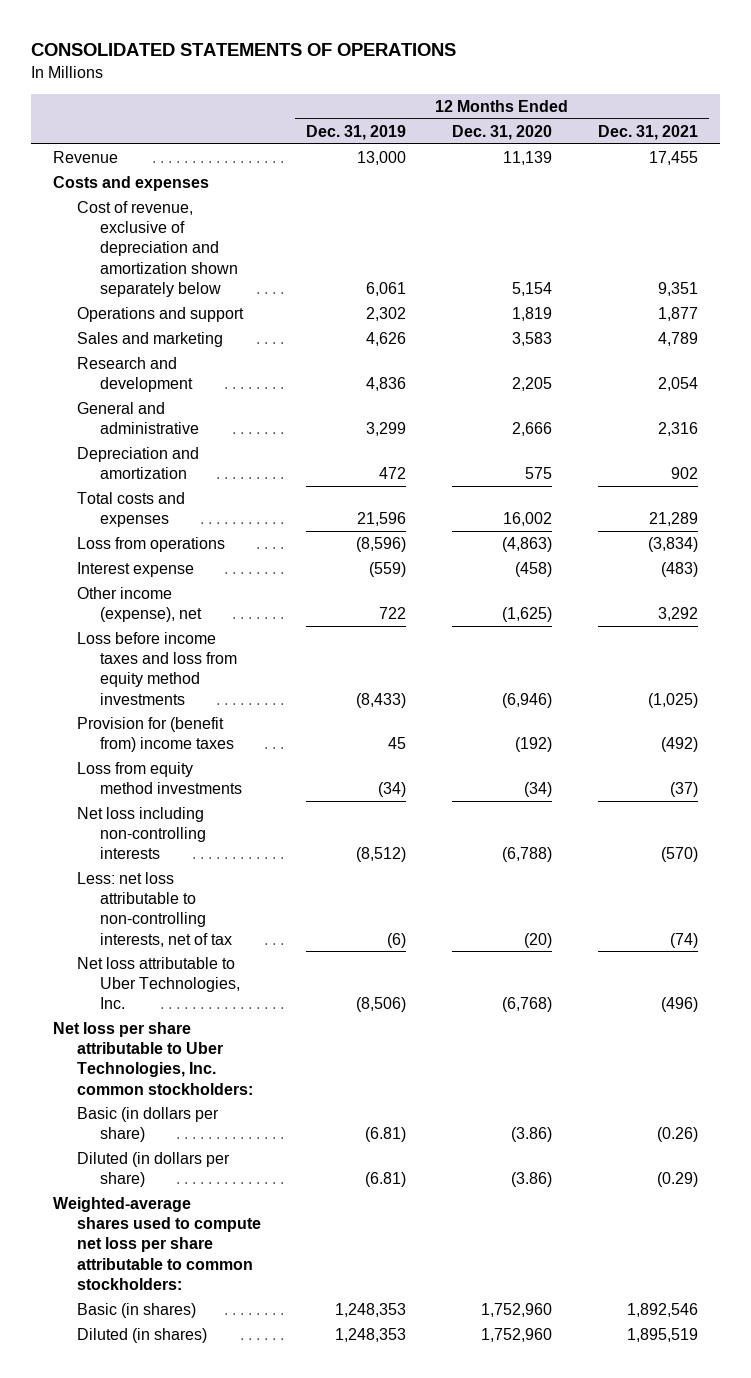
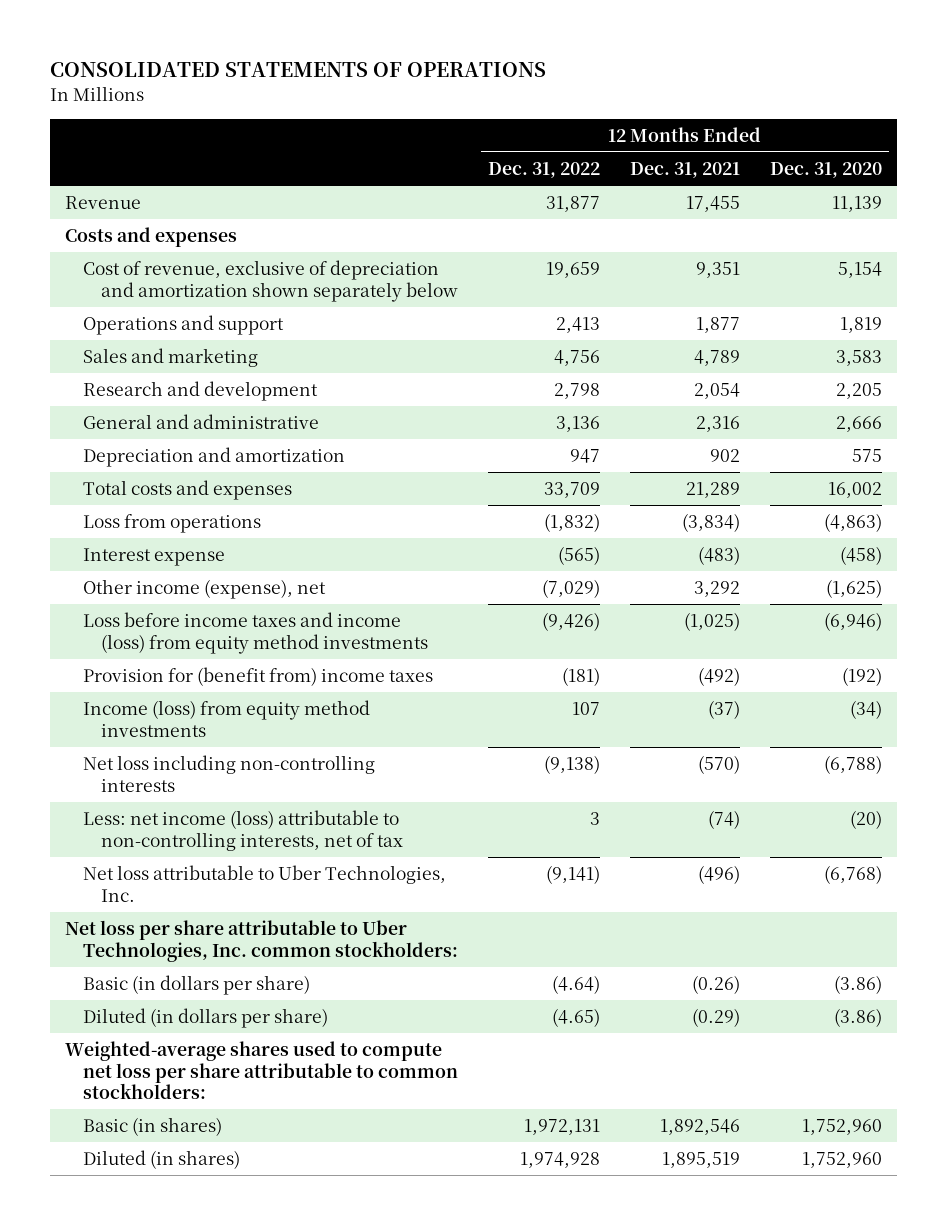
[306,124,407,140] Dec. 31, 2019 -> none
none -> [487,162,600,179] Dec. 31, 2022
[76,632,238,705] Loss before income taxes and loss from equity method investments -> [83,612,429,654] Loss before income taxes and income (loss) from equity method investments
[76,762,243,795] Loss from equity method investments -> [83,700,371,737] Income (loss) from equity method investments
[76,872,233,947] Less: net loss attributable to non-controlling interests, net of tax -> [83,810,404,851] Less: net income (loss) attributable to non-controlling interests, net of tax

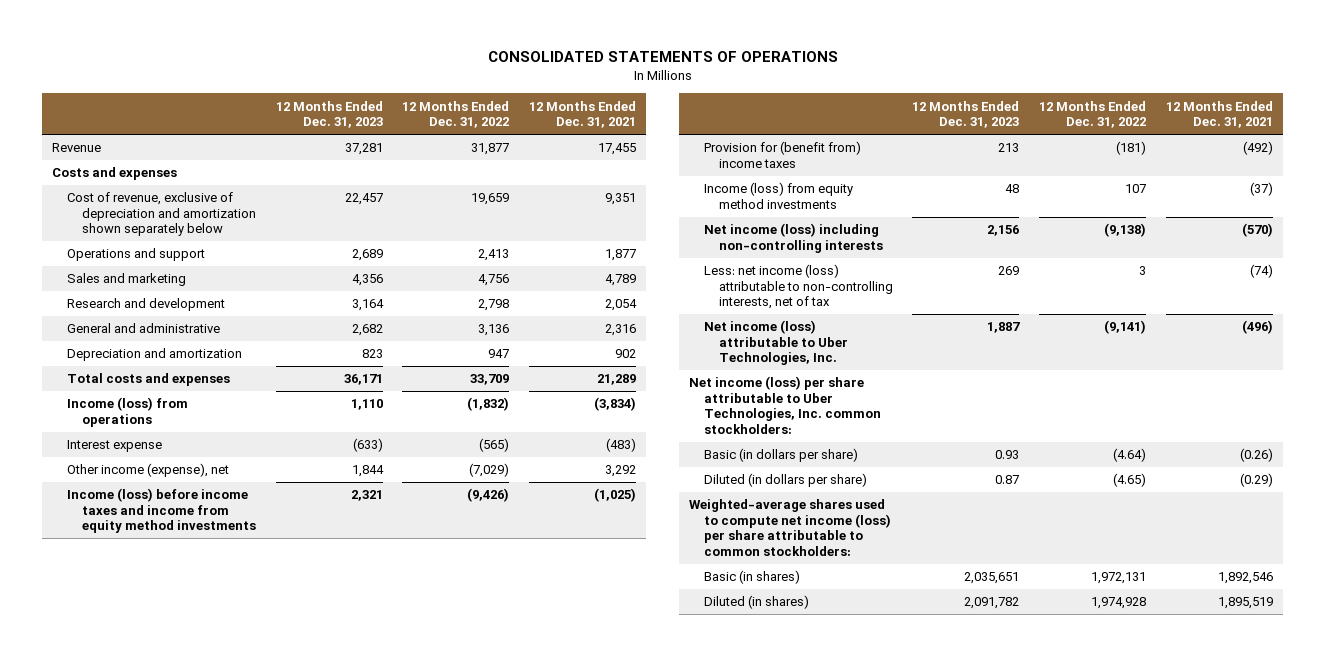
[769,162,882,179] Dec. 31, 2020 -> none
none -> [275,100,383,129] 12 Months Ended Dec. 31, 2023
[83,514,262,534] Loss from operations -> [66,397,188,427] Income (loss) from operations
[83,612,429,654] Loss before income taxes and income (loss) from equity method investments -> [66,488,256,534] Income (loss) before income taxes and income from equity method investments
[83,755,376,792] Net loss including non-controlling interests -> [703,223,883,253] Net income (loss) including non-controlling interests
[83,865,447,902] Net loss attributable to Uber Technologies, Inc. -> [703,320,848,366] Net income (loss) attributable to Uber Technologies, Inc.
[65,920,459,962] Net loss per share attributable to Uber Technologies, Inc. common stockholders: -> [688,376,881,434] Net income (loss) per share attributable to Uber Technologies, Inc. common stockholders:
[65,1041,459,1100] Weighted-average shares used to compute net loss per share attributable to common stockholders: -> [688,499,891,556] Weighted-average shares used to compute net income (loss) per share attributable to common stockholders:

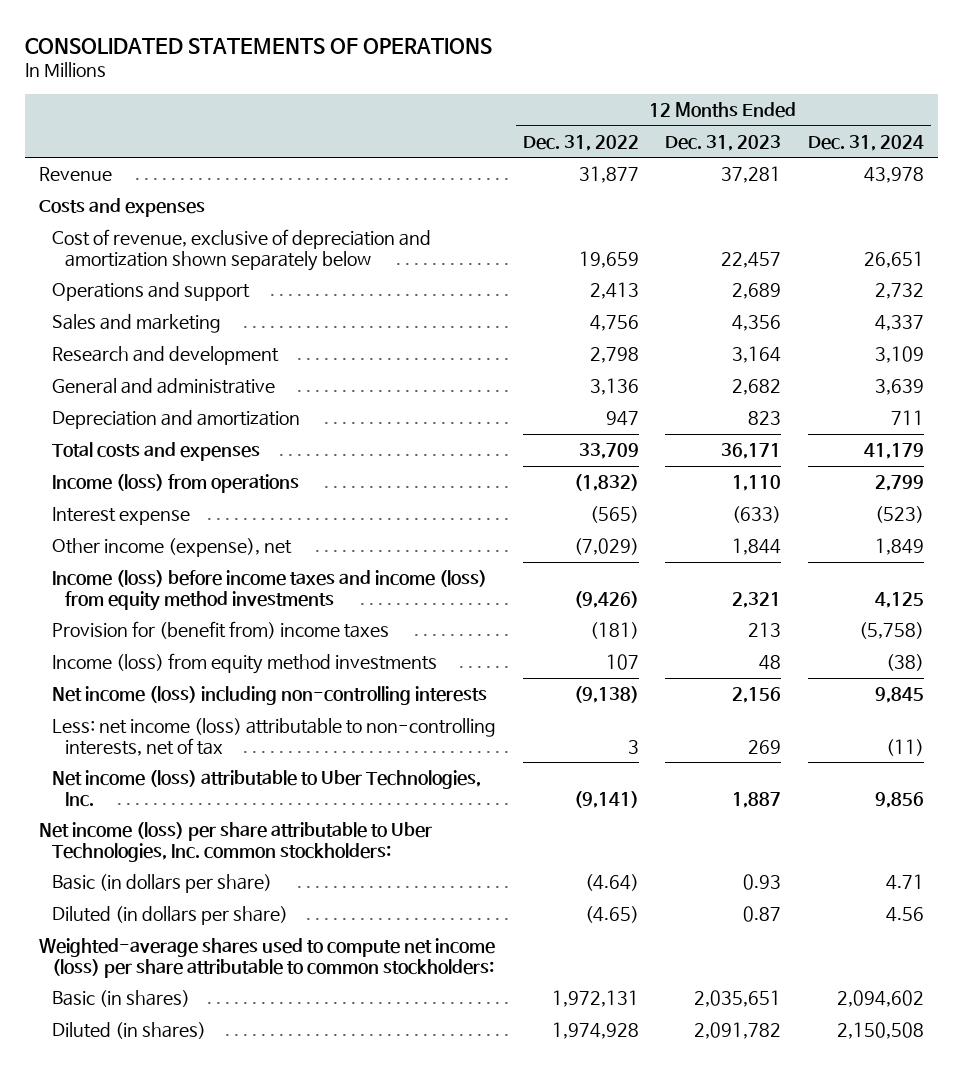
[529,100,637,129] 12 Months Ended Dec. 31, 2021 -> none
none -> [808,134,925,151] Dec. 31, 2024
[66,488,256,534] Income (loss) before income taxes and income from equity method investments -> [51,570,487,611] Income (loss) before income taxes and income (loss) from equity method investments

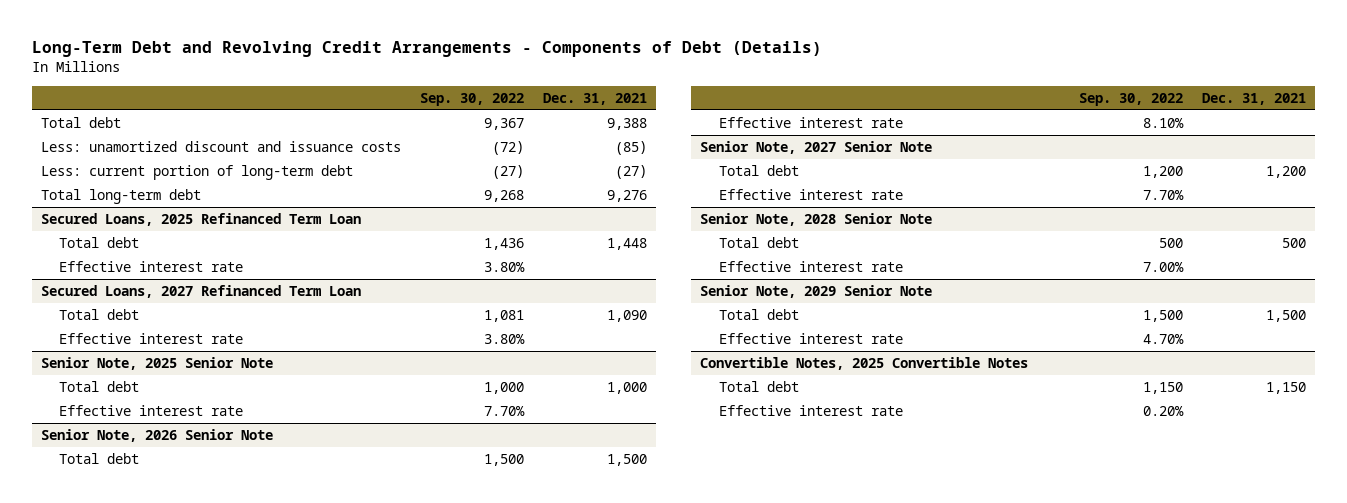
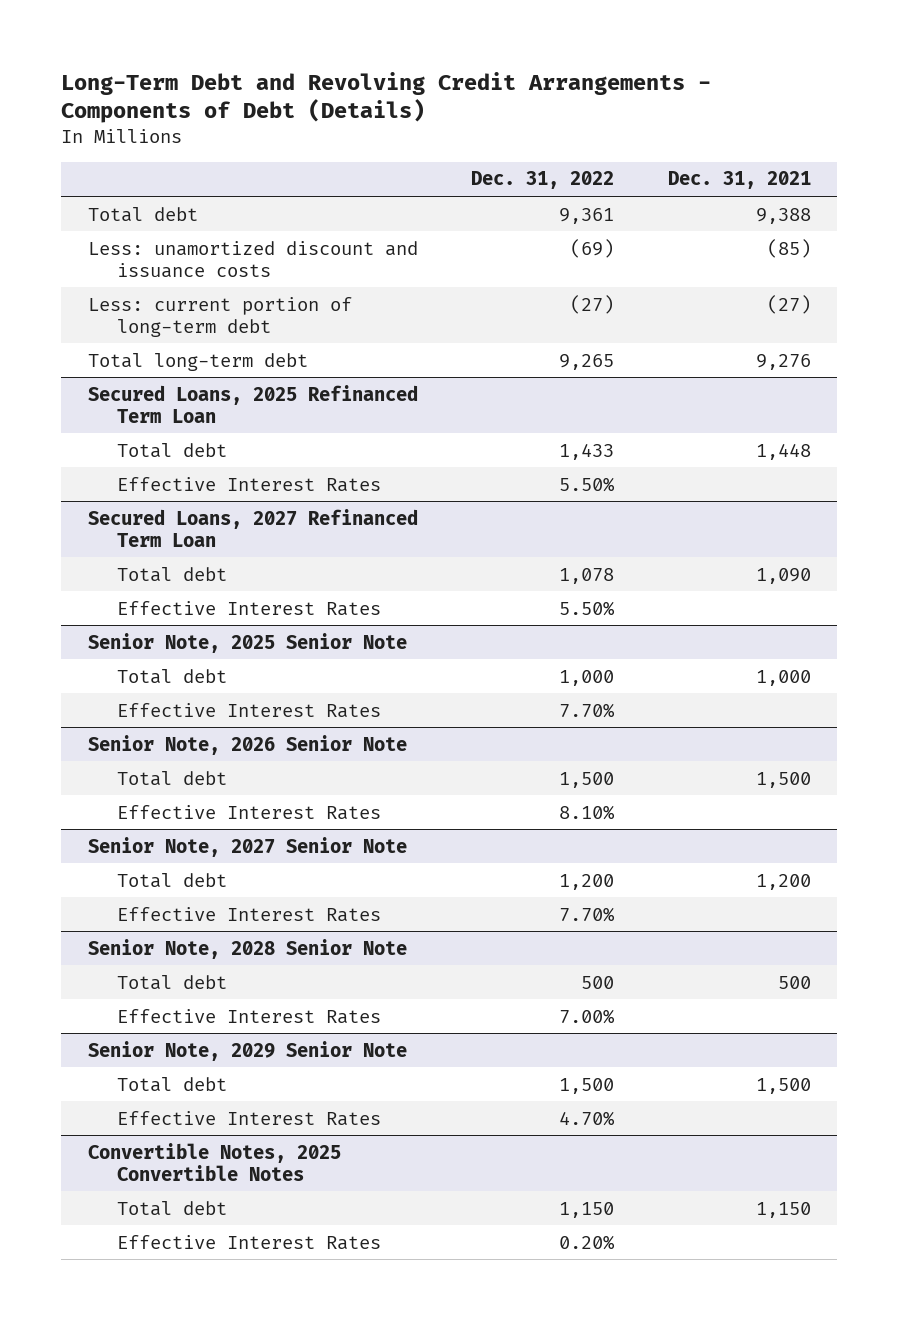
[419,92,524,106] Sep. 30, 2022 -> none
none -> [471,171,615,190] Dec. 31, 2022
[59,260,244,272] Effective interest rate -> [116,476,381,492] Effective Interest Rates
[59,332,244,344] Effective interest rate -> [116,600,381,616] Effective Interest Rates
[59,404,244,416] Effective interest rate -> [116,702,381,718] Effective Interest Rates
[718,116,903,128] Effective interest rate -> [116,804,381,820] Effective Interest Rates
[718,188,903,200] Effective interest rate -> [116,906,381,922] Effective Interest Rates
[718,260,903,272] Effective interest rate -> [116,1008,381,1024] Effective Interest Rates
[718,332,903,344] Effective interest rate -> [116,1110,381,1126] Effective Interest Rates
[718,404,903,416] Effective interest rate -> [116,1234,381,1250] Effective Interest Rates

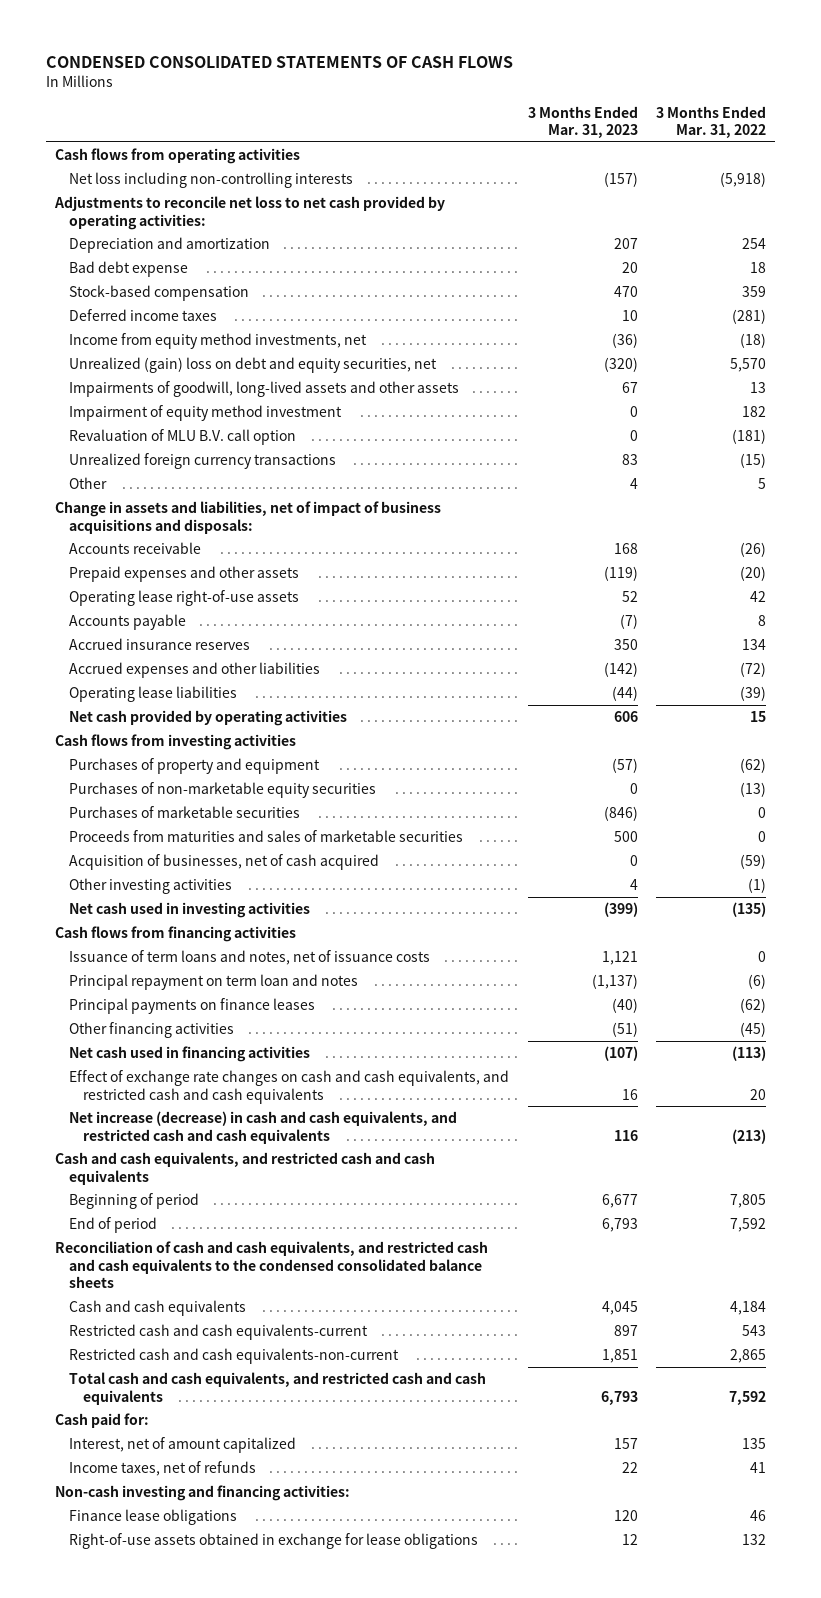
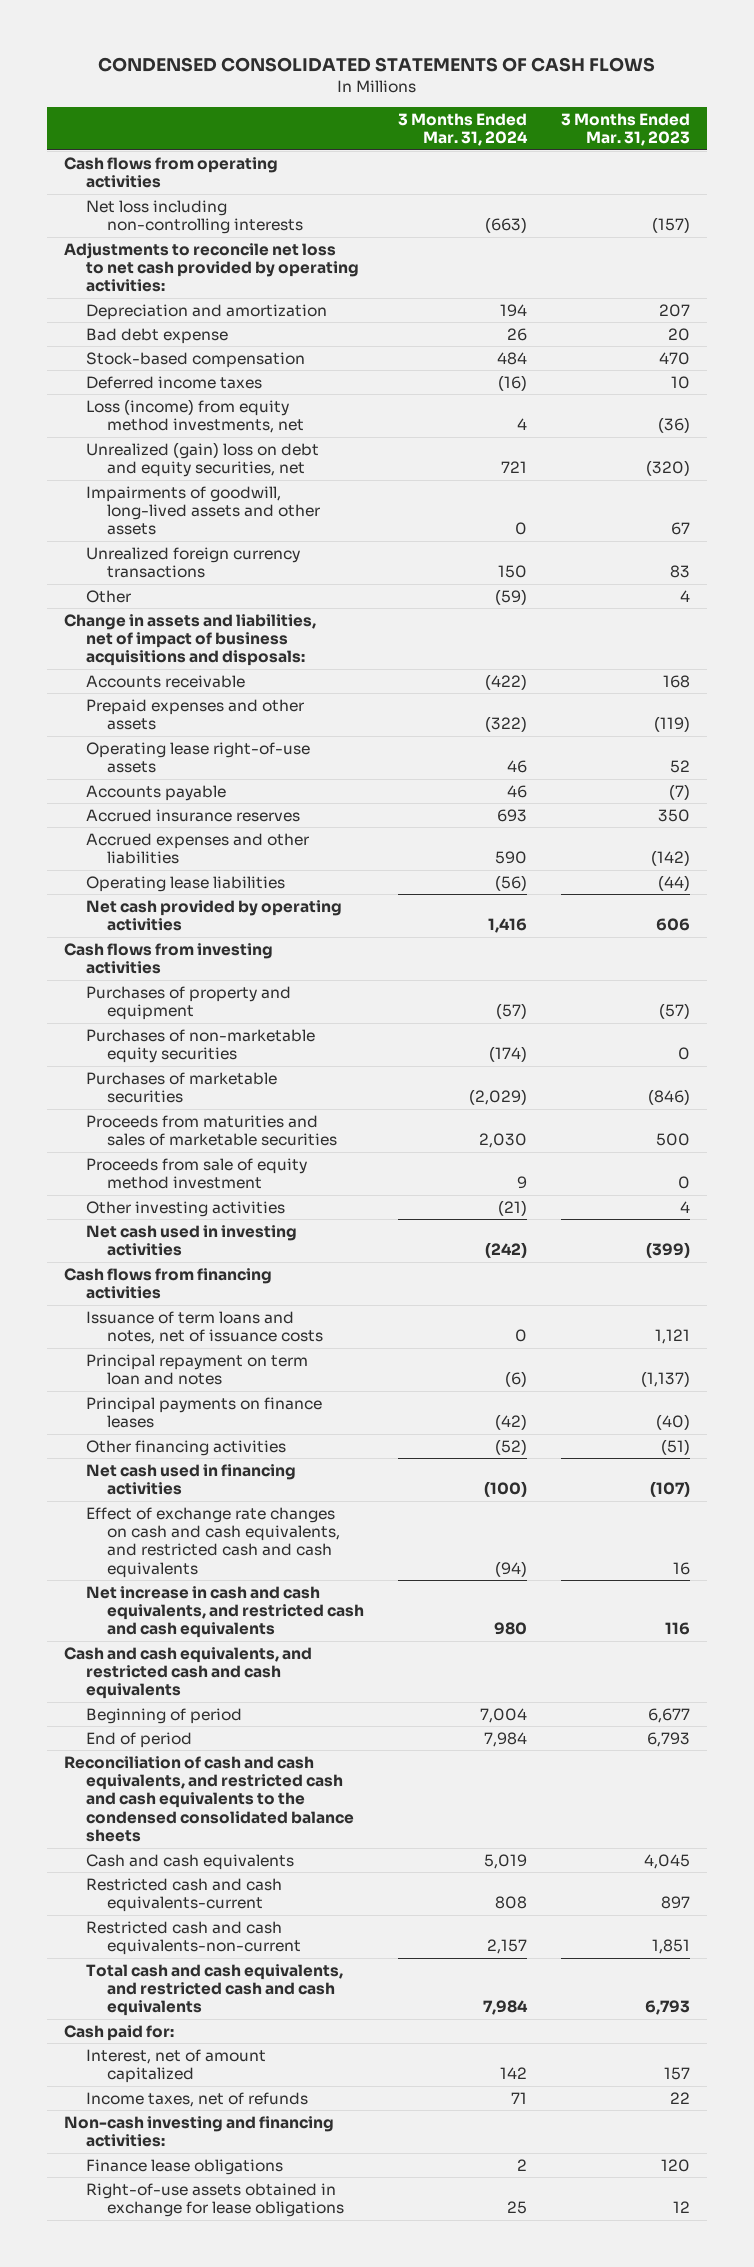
[655,105,766,139] 3 Months Ended Mar. 31, 2022 -> none
none -> [398,112,529,147] 3 Months Ended Mar. 31, 2024
[69,333,368,350] Income from equity method investments, net -> [85,398,305,434] Loss (income) from equity method investments, net
[69,405,343,422] Impairment of equity method investment -> none
[69,429,297,446] Revaluation of MLU B.V. call option -> none
[69,854,380,871] Acquisition of businesses, net of cash acquired -> none
none -> [85,1157,307,1190] Proceeds from sale of equity method investment
[69,1111,458,1144] Net increase (decrease) in cash and cash equivalents, and restricted cash and cash equivalents -> [85,1585,365,1639] Net increase in cash and cash equivalents, and restricted cash and cash equivalents

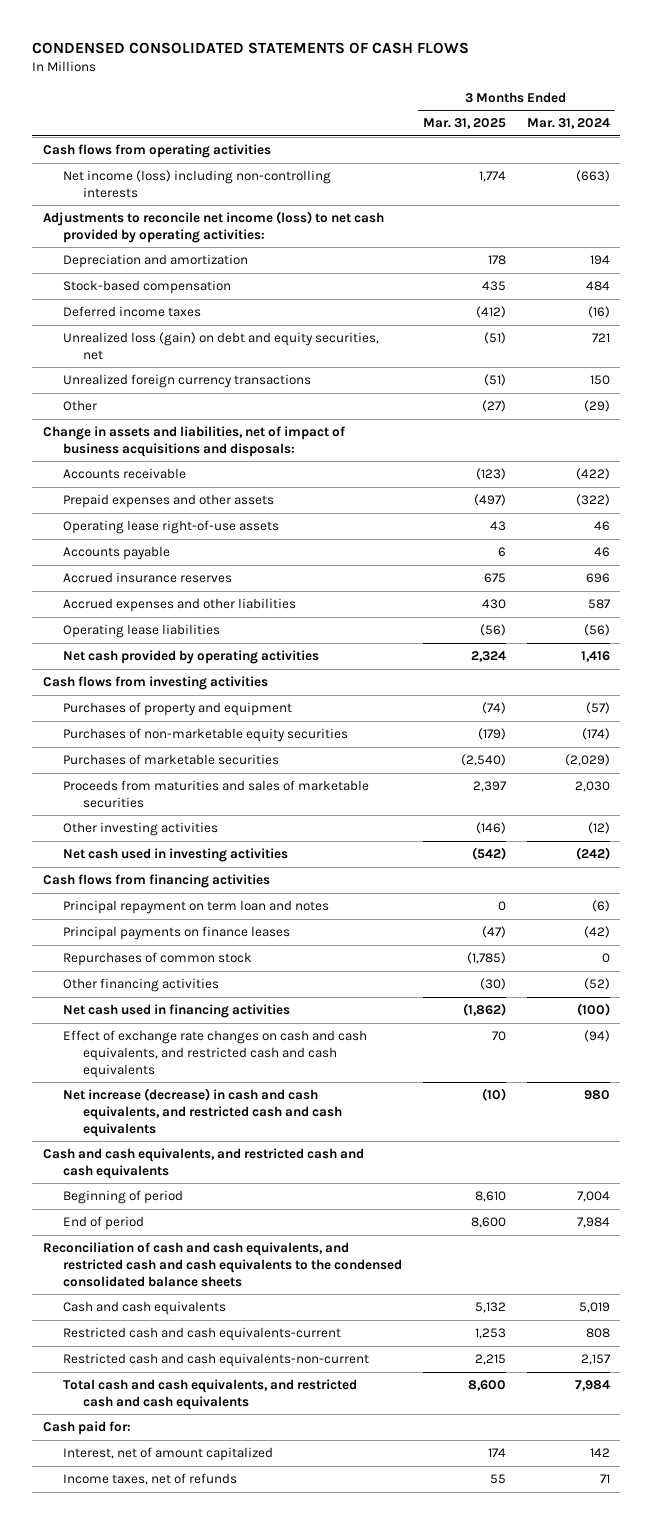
[561,112,691,147] 3 Months Ended Mar. 31, 2023 -> none
none -> [422,118,506,130] Mar. 31, 2025
[85,199,304,235] Net loss including non-controlling interests -> [62,169,331,198] Net income (loss) including non-controlling interests
[64,242,359,293] Adjustments to reconcile net loss to net cash provided by operating activities: -> [42,210,384,243] Adjustments to reconcile net income (loss) to net cash provided by operating activities:
[85,327,228,344] Bad debt expense -> none
[85,398,305,434] Loss (income) from equity method investments, net -> none
[85,485,321,536] Impairments of goodwill, long-lived assets and other assets -> none
[85,441,319,478] Unrealized (gain) loss on debt and equity securities, net -> [62,331,379,360] Unrealized loss (gain) on debt and equity securities, net
[495,588,528,605] (59) -> [583,399,610,412] (29)
[497,808,528,822] 693 -> [585,572,610,583] 696
[495,851,528,865] 590 -> [587,598,611,609] 587
[85,1157,307,1190] Proceeds from sale of equity method investment -> none
[498,1199,528,1216] (21) -> [587,821,610,834] (12)
[85,1310,324,1345] Issuance of term loans and notes, net of issuance costs -> none
none -> [62,951,252,966] Repurchases of common stock
[85,1585,365,1639] Net increase in cash and cash equivalents, and restricted cash and cash equivalents -> [62,1087,342,1137] Net increase (decrease) in cash and cash equivalents, and restricted cash and cash equivalents
[64,2115,335,2148] Non-cash investing and financing activities: -> none
[85,2158,283,2175] Finance lease obligations -> none
[85,2182,345,2218] Right-of-use assets obtained in exchange for lease obligations -> none

